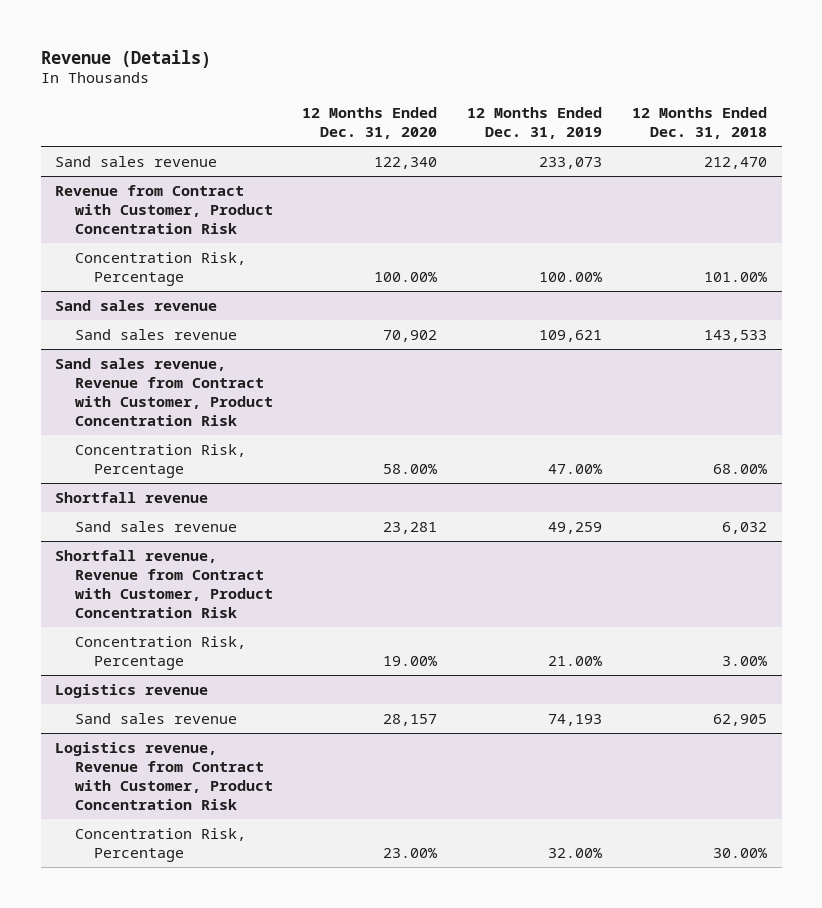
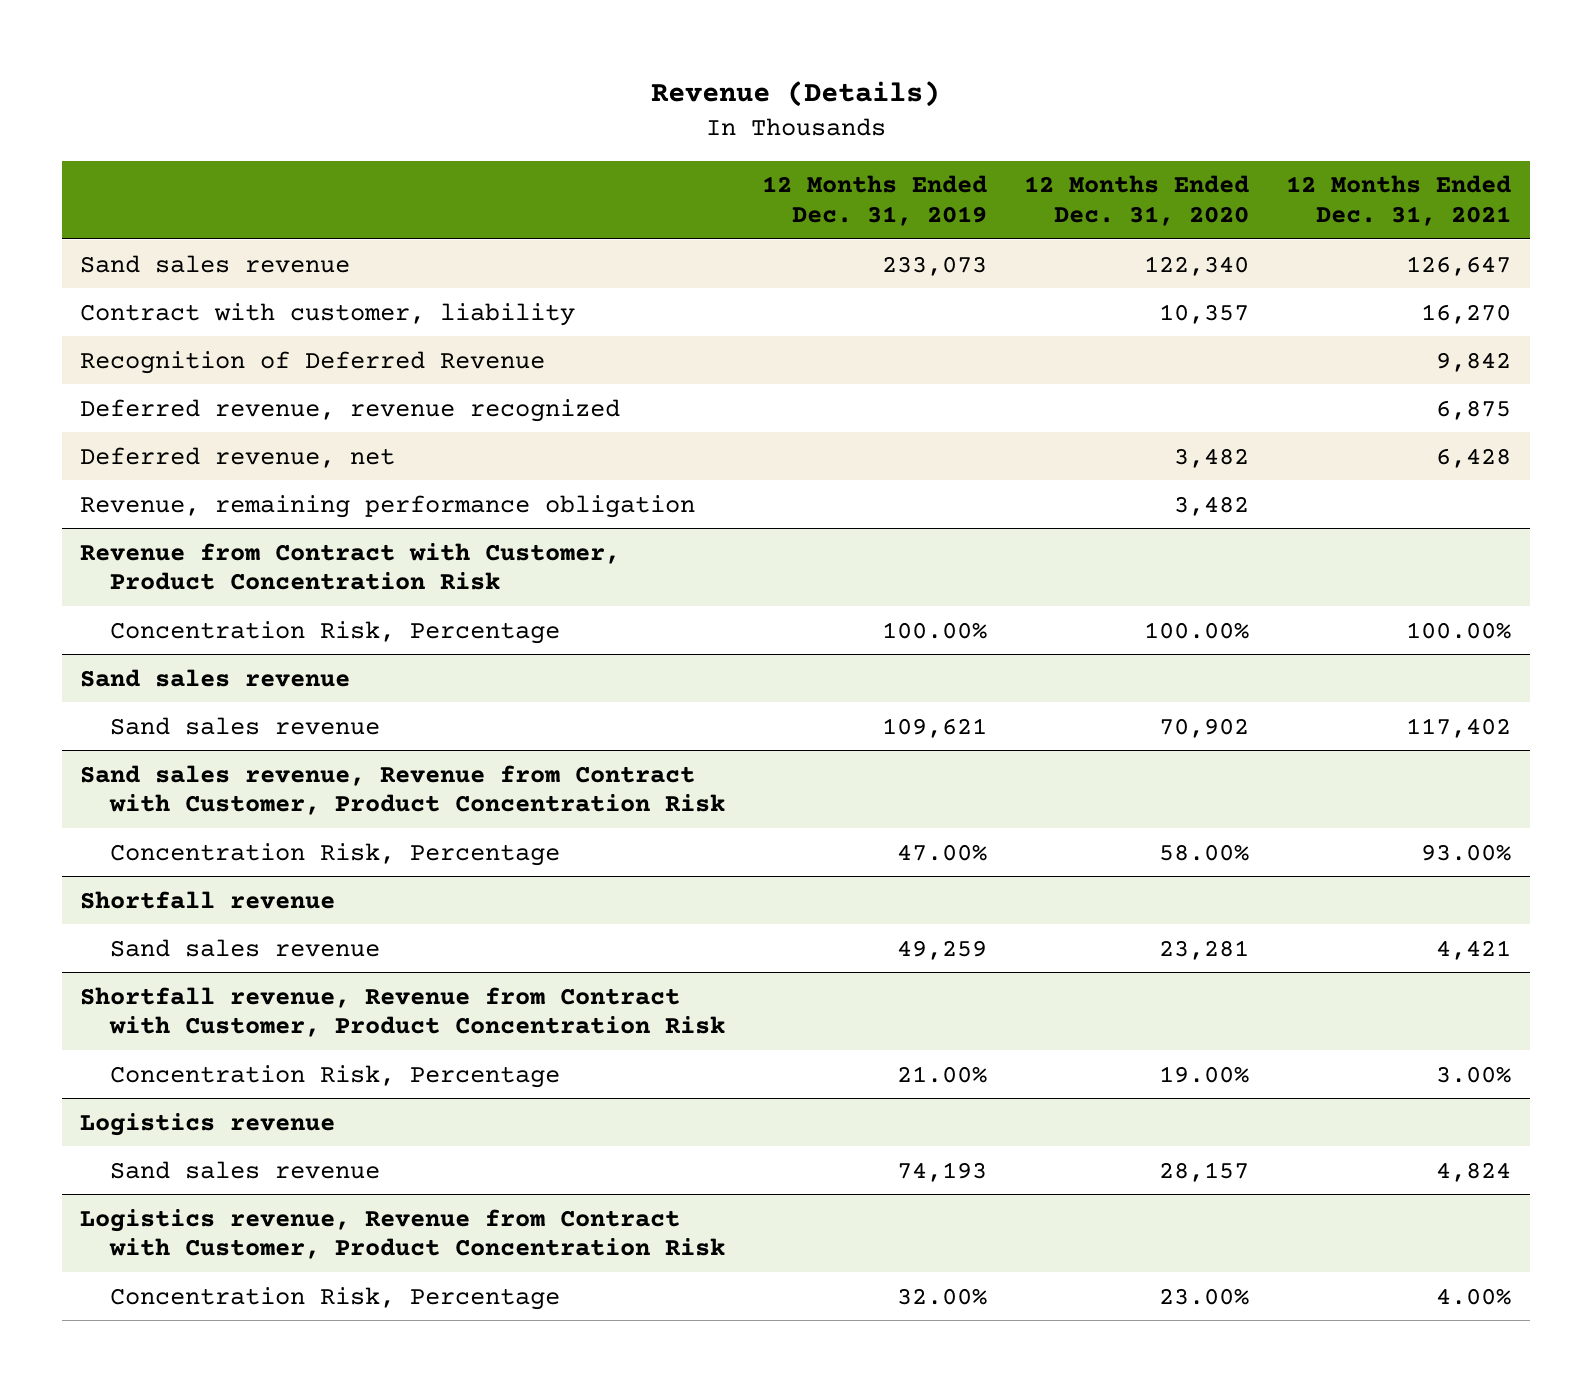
[631,107,767,140] 12 Months Ended Dec. 31, 2018 -> none
none -> [1286,175,1512,227] 12 Months Ended Dec. 31, 2021
none -> [80,302,576,326] Contract with customer, liability
none -> [80,350,546,374] Recognition of Deferred Revenue
none -> [80,398,621,422] Deferred revenue, revenue recognized
none -> [80,446,396,468] Deferred revenue, net
none -> [80,494,696,518] Revenue, remaining performance obligation

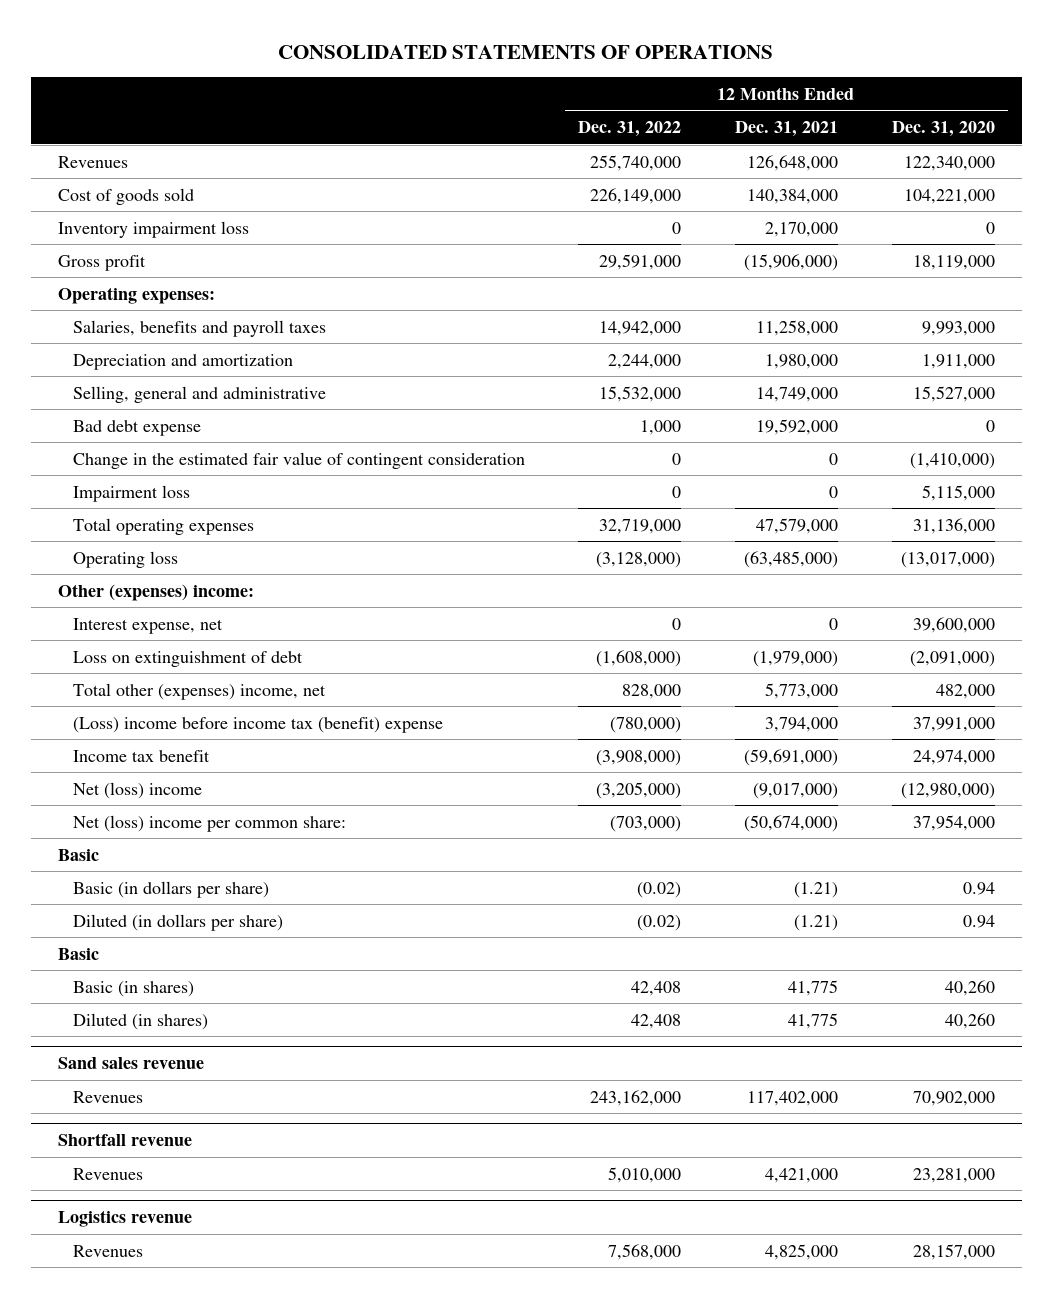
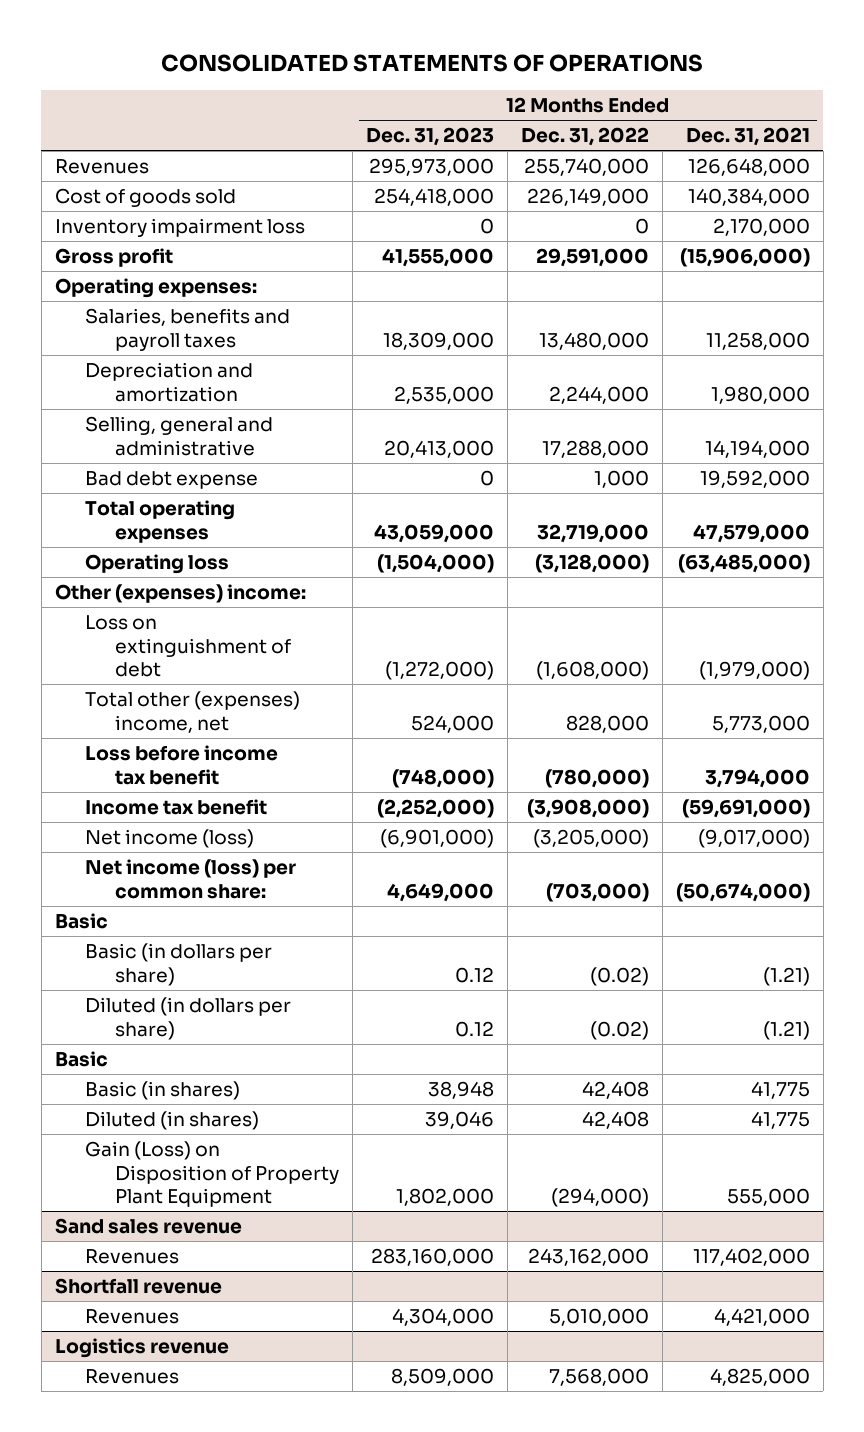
[891,121,995,138] Dec. 31, 2020 -> none
none -> [366,127,495,147] Dec. 31, 2023
[599,320,682,336] 14,942,000 -> [538,331,649,350] 13,480,000
[599,385,682,402] 15,532,000 -> [541,439,649,458] 17,288,000
[755,386,838,402] 14,749,000 -> [704,439,810,458] 14,194,000
[72,451,525,469] Change in the estimated fair value of contingent consideration -> none
[72,484,190,502] Impairment loss -> none
[72,617,223,634] Interest expense, net -> none
[72,716,443,733] (Loss) income before income tax (benefit) expense -> [84,745,278,785] Loss before income tax benefit
[72,781,202,799] Net (loss) income -> [84,829,254,849] Net income (loss)
[72,814,346,832] Net (loss) income per common share: -> [84,859,296,899] Net income (loss) per common share:
none -> [84,1141,340,1208] Gain (Loss) on Disposition of Property Plant Equipment

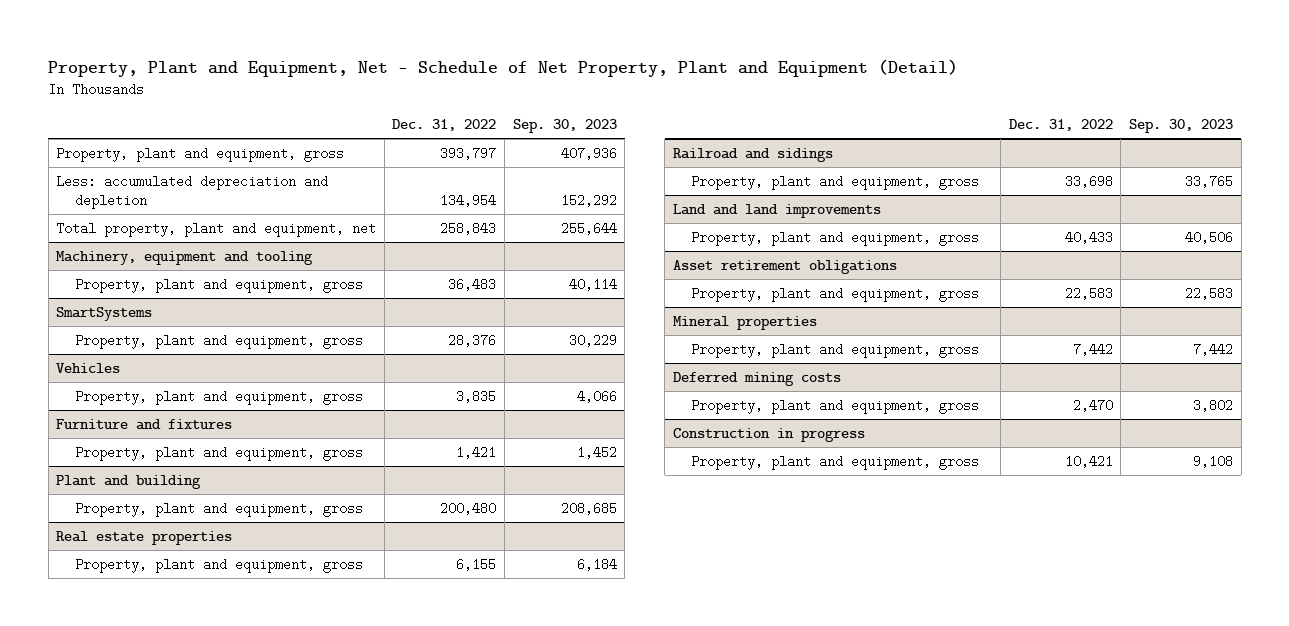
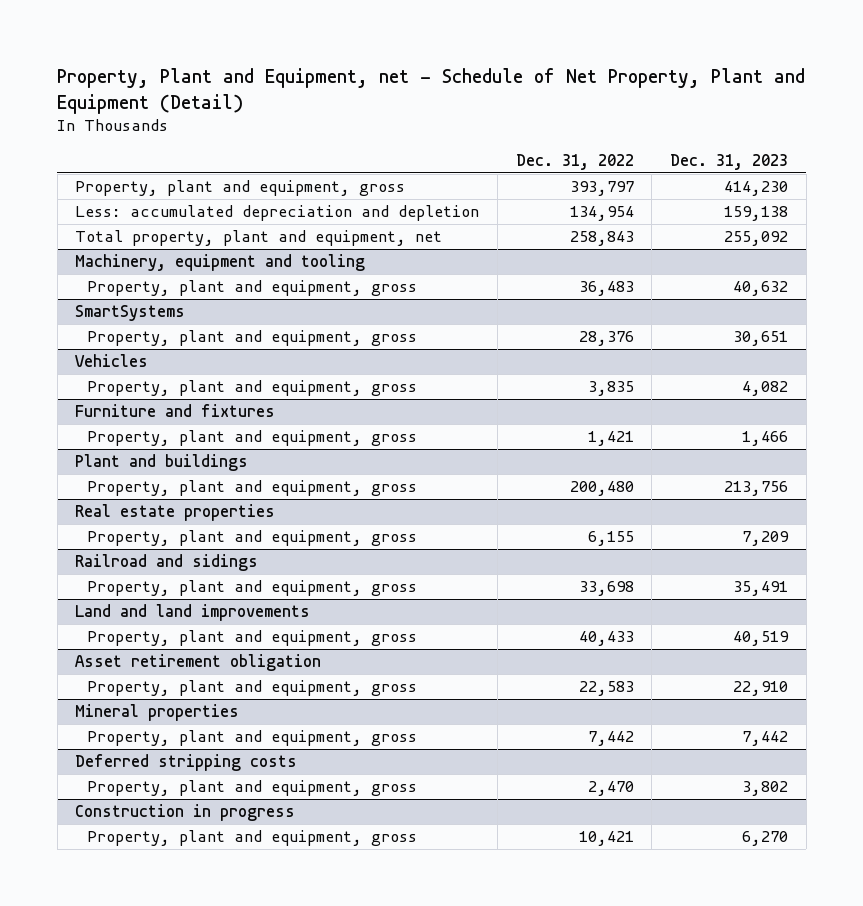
[48,58,959,77] Property, Plant and Equipment, Net - Schedule of Net Property, Plant and Equipment (Detail) -> [57,67,806,114] Property, Plant and Equipment, net - Schedule of Net Property, Plant and Equipment (Detail)
[512,118,617,133] Sep. 30, 2023 -> none
none -> [670,153,789,170] Dec. 31, 2023
[56,474,202,489] Plant and building -> [75,454,249,472] Plant and buildings
[672,259,897,274] Asset retirement obligations -> [75,654,322,672] Asset retirement obligation
[672,371,841,386] Deferred mining costs -> [75,754,298,772] Deferred stripping costs

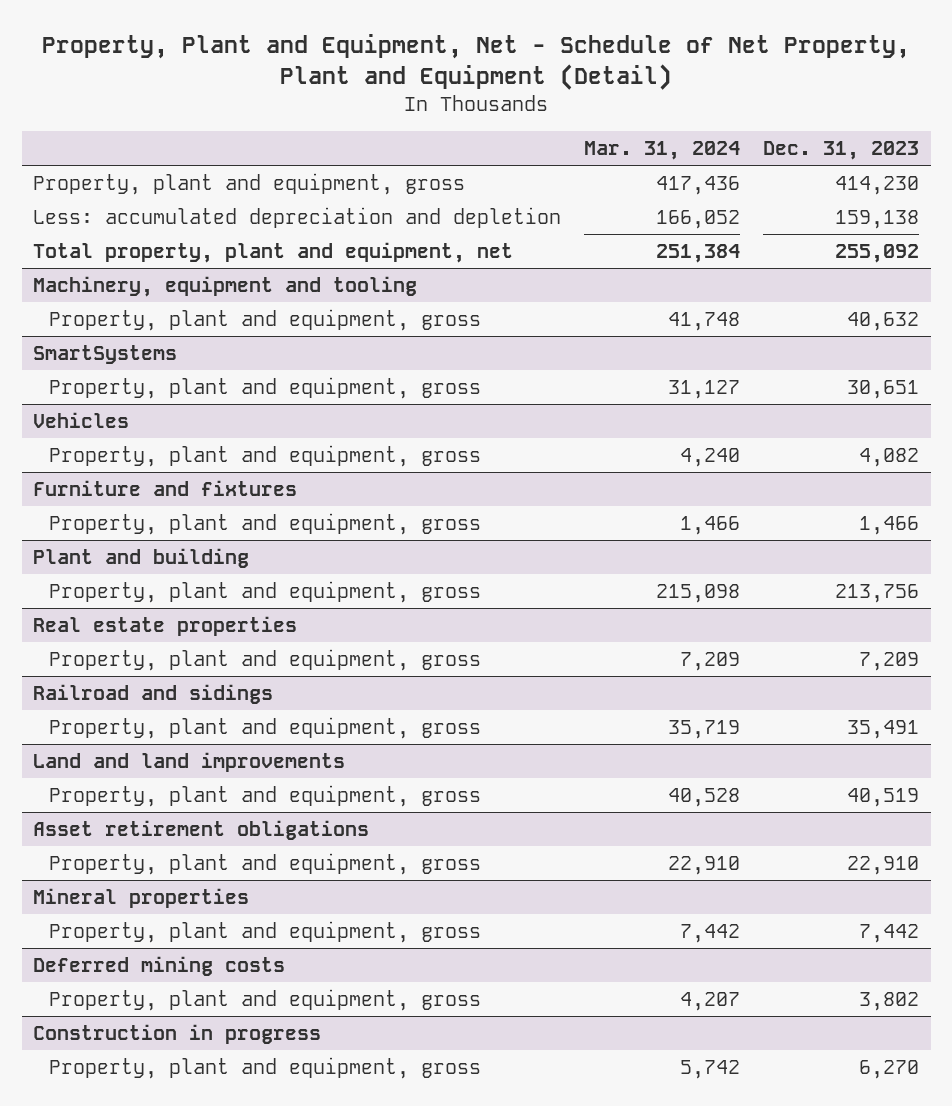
[57,67,806,114] Property, Plant and Equipment, net - Schedule of Net Property, Plant and Equipment (Detail) -> [42,33,911,90] Property, Plant and Equipment, Net - Schedule of Net Property, Plant and Equipment (Detail)
[515,153,634,170] Dec. 31, 2022 -> none
none -> [584,141,741,161] Mar. 31, 2024
[75,454,249,472] Plant and buildings -> [33,548,250,569] Plant and building
[75,654,322,672] Asset retirement obligation -> [33,820,370,841] Asset retirement obligations
[75,754,298,772] Deferred stripping costs -> [33,956,286,977] Deferred mining costs

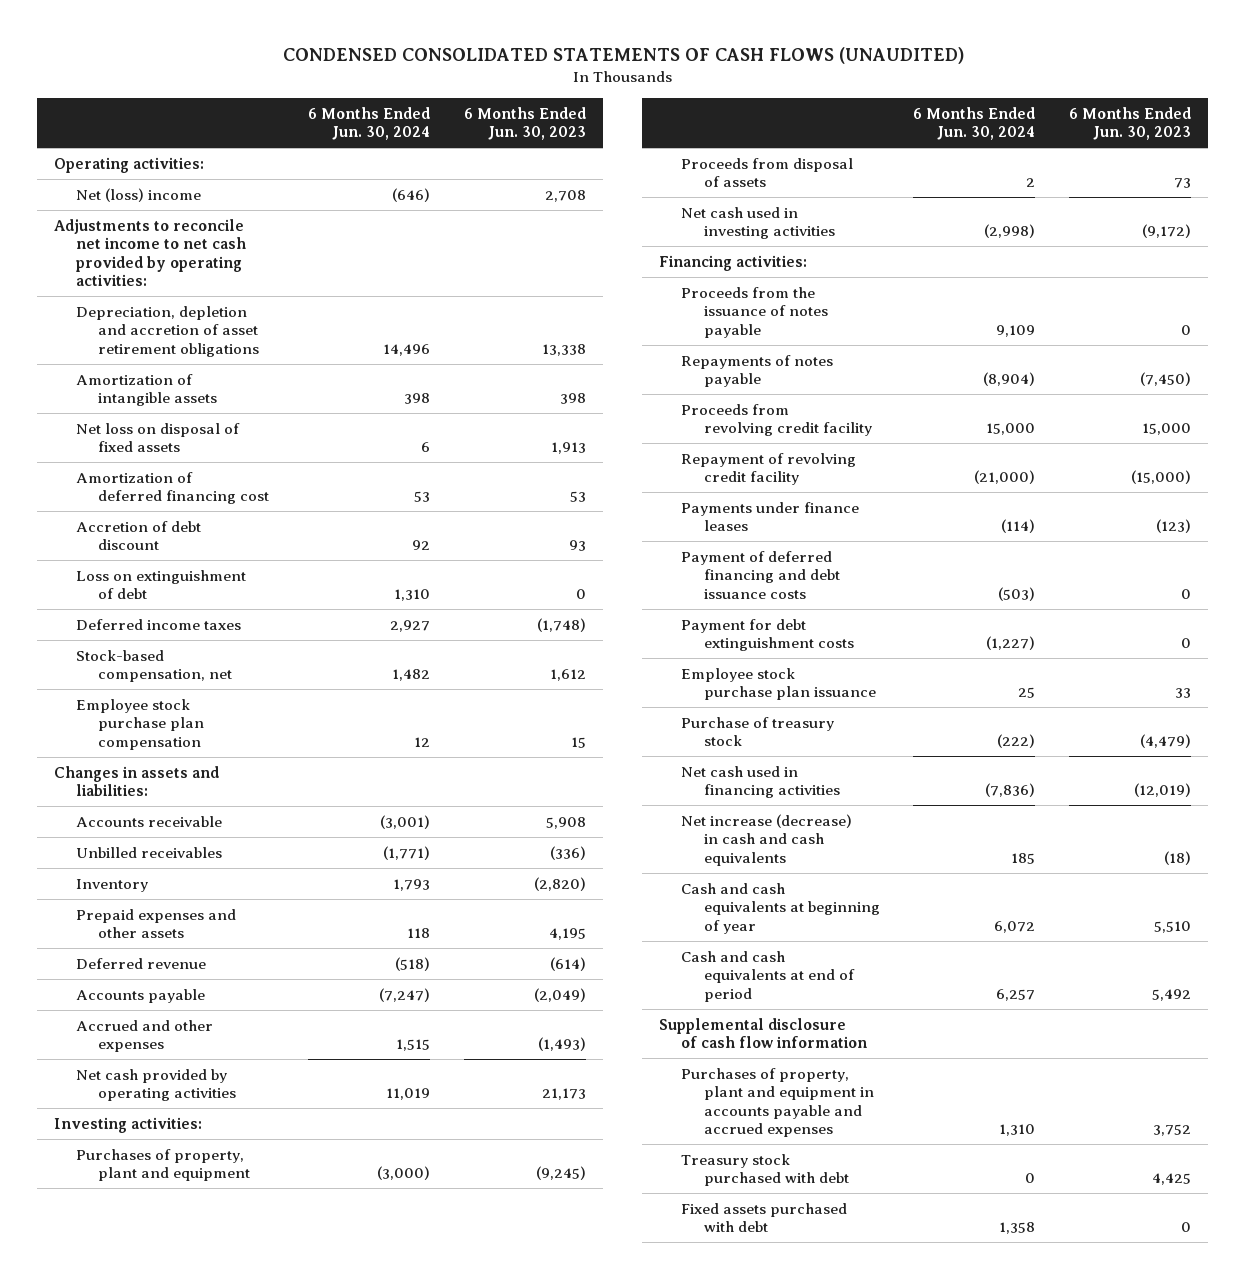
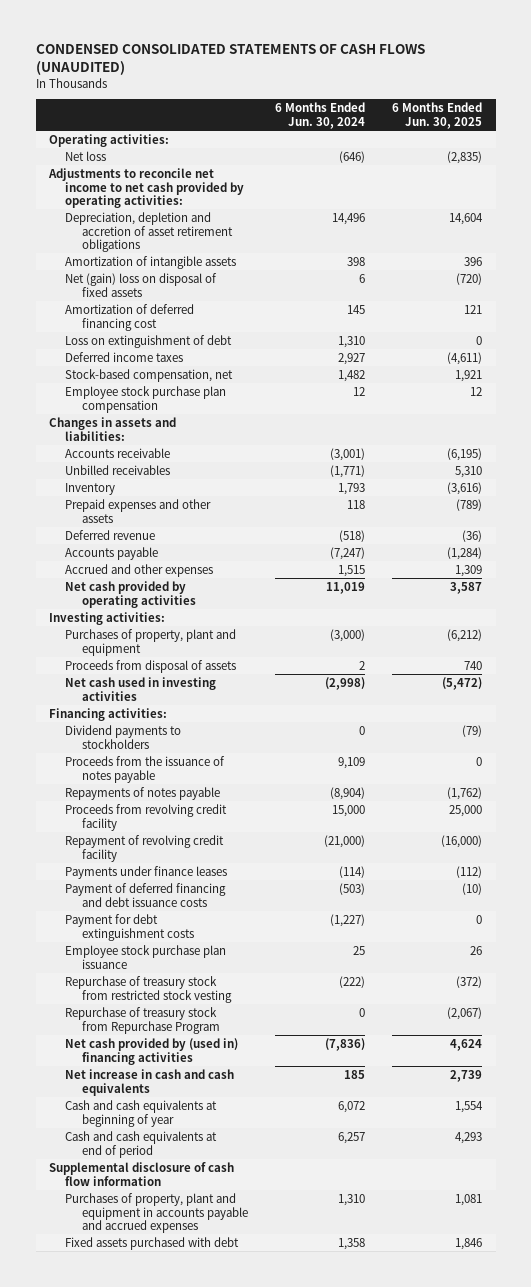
[464,106,587,141] 6 Months Ended Jun. 30, 2023 -> none
none -> [392,102,483,129] 6 Months Ended Jun. 30, 2025
[76,187,202,202] Net (loss) income -> [65,150,107,161] Net loss
[76,520,202,551] Accretion of debt discount -> none
[76,422,241,453] Net loss on disposal of fixed assets -> [65,272,218,297] Net (gain) loss on disposal of fixed assets
[414,491,431,503] 53 -> [346,304,365,314] 145
none -> [65,724,182,749] Dividend payments to stockholders
[681,716,835,747] Purchase of treasury stock -> [65,975,232,1003] Repurchase of treasury stock from restricted stock vesting
none -> [65,1006,220,1034] Repurchase of treasury stock from Repurchase Program
[681,765,840,799] Net cash used in financing activities -> [65,1037,239,1065] Net cash provided by (used in) financing activities
[681,813,853,866] Net increase (decrease) in cash and cash equivalents -> [65,1068,235,1096] Net increase in cash and cash equivalents
[681,1153,849,1187] Treasury stock purchased with debt -> none

